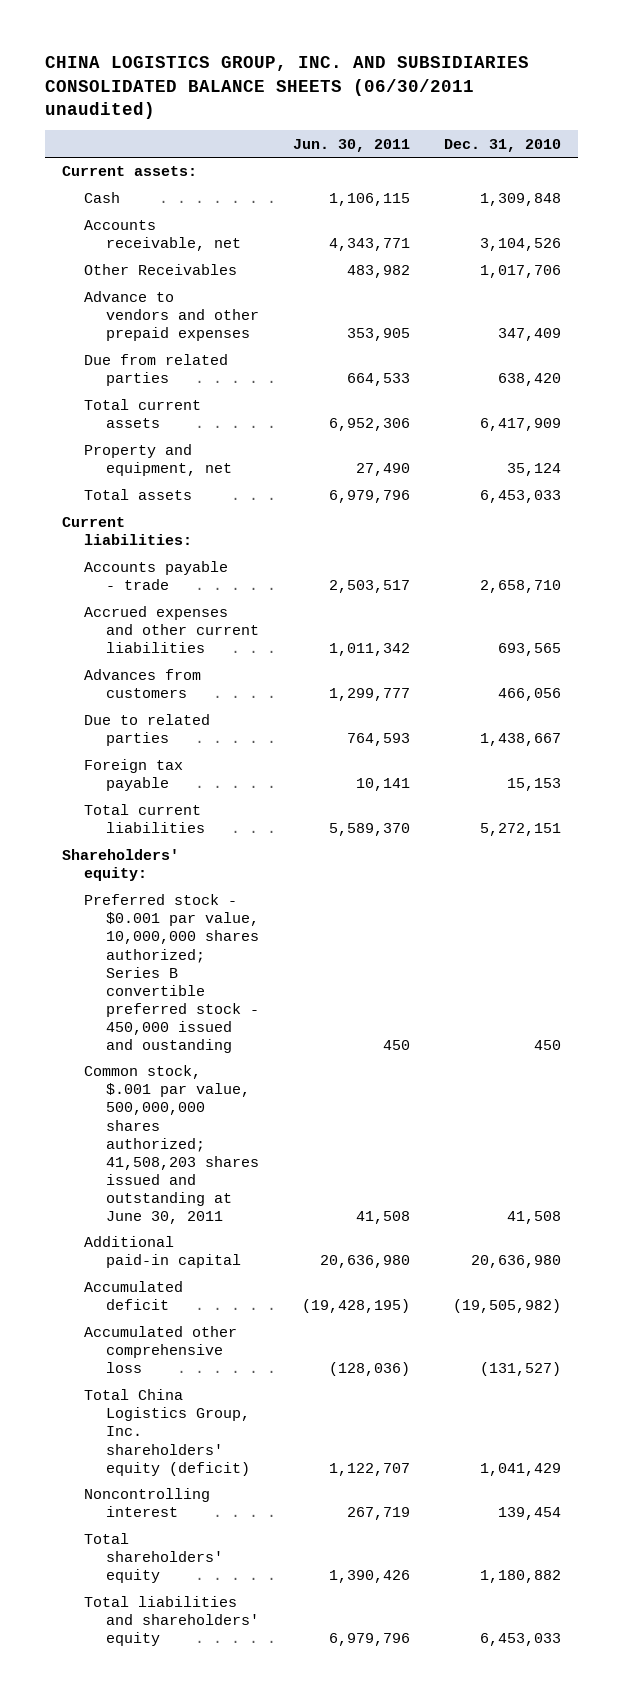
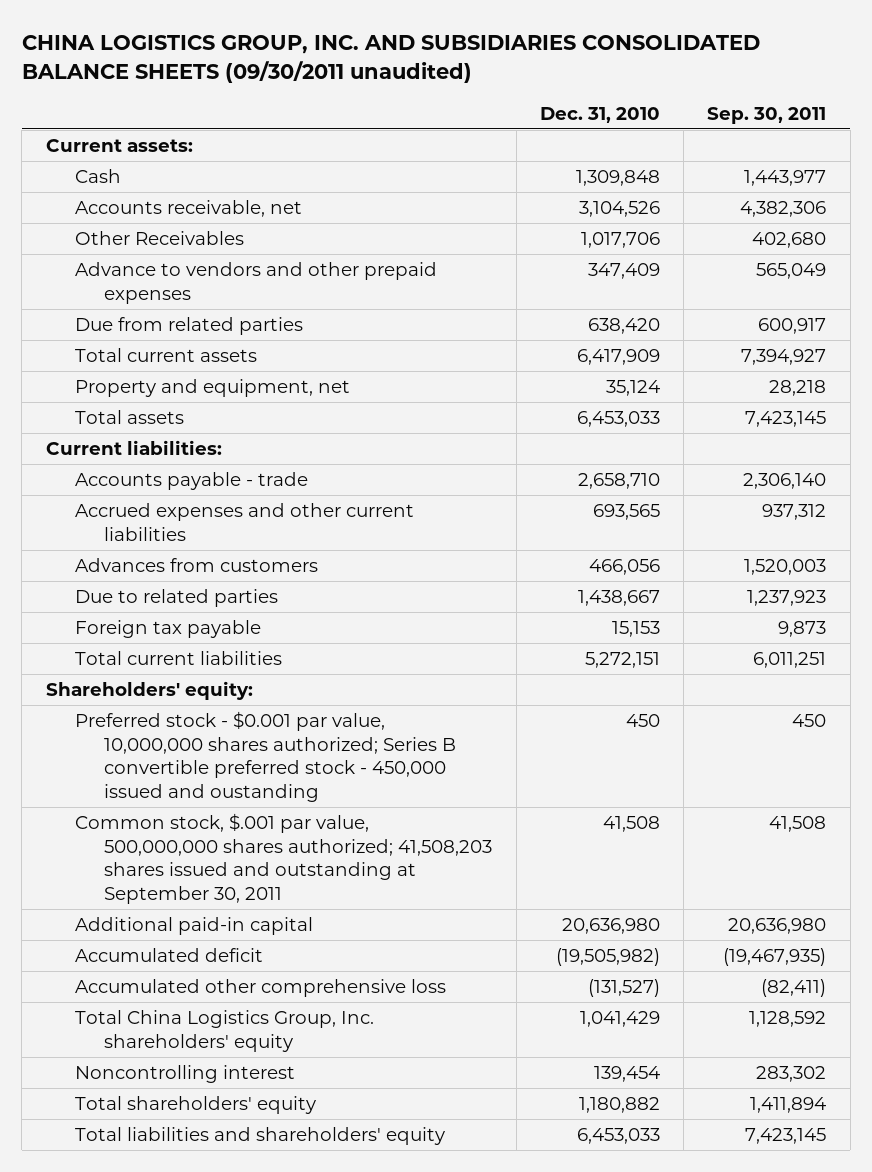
[44,56,529,120] CHINA LOGISTICS GROUP, INC. AND SUBSIDIARIES CONSOLIDATED BALANCE SHEETS (06/30/2011 unaudited) -> [21,35,760,84] CHINA LOGISTICS GROUP, INC. AND SUBSIDIARIES CONSOLIDATED BALANCE SHEETS (09/30/2011 unaudited)
[293,138,411,152] Jun. 30, 2011 -> none
none -> [707,106,827,124] Sep. 30, 2011
[83,1065,260,1224] Common stock, $.001 par value, 500,000,000 shares authorized; 41,508,203 shares issued and outstanding at June 30, 2011 -> [74,813,493,904] Common stock, $.001 par value, 500,000,000 shares authorized; 41,508,203 shares issued and outstanding at September 30, 2011
[83,1389,251,1476] Total China Logistics Group, Inc. shareholders' equity (deficit) -> [74,1010,374,1052] Total China Logistics Group, Inc. shareholders' equity

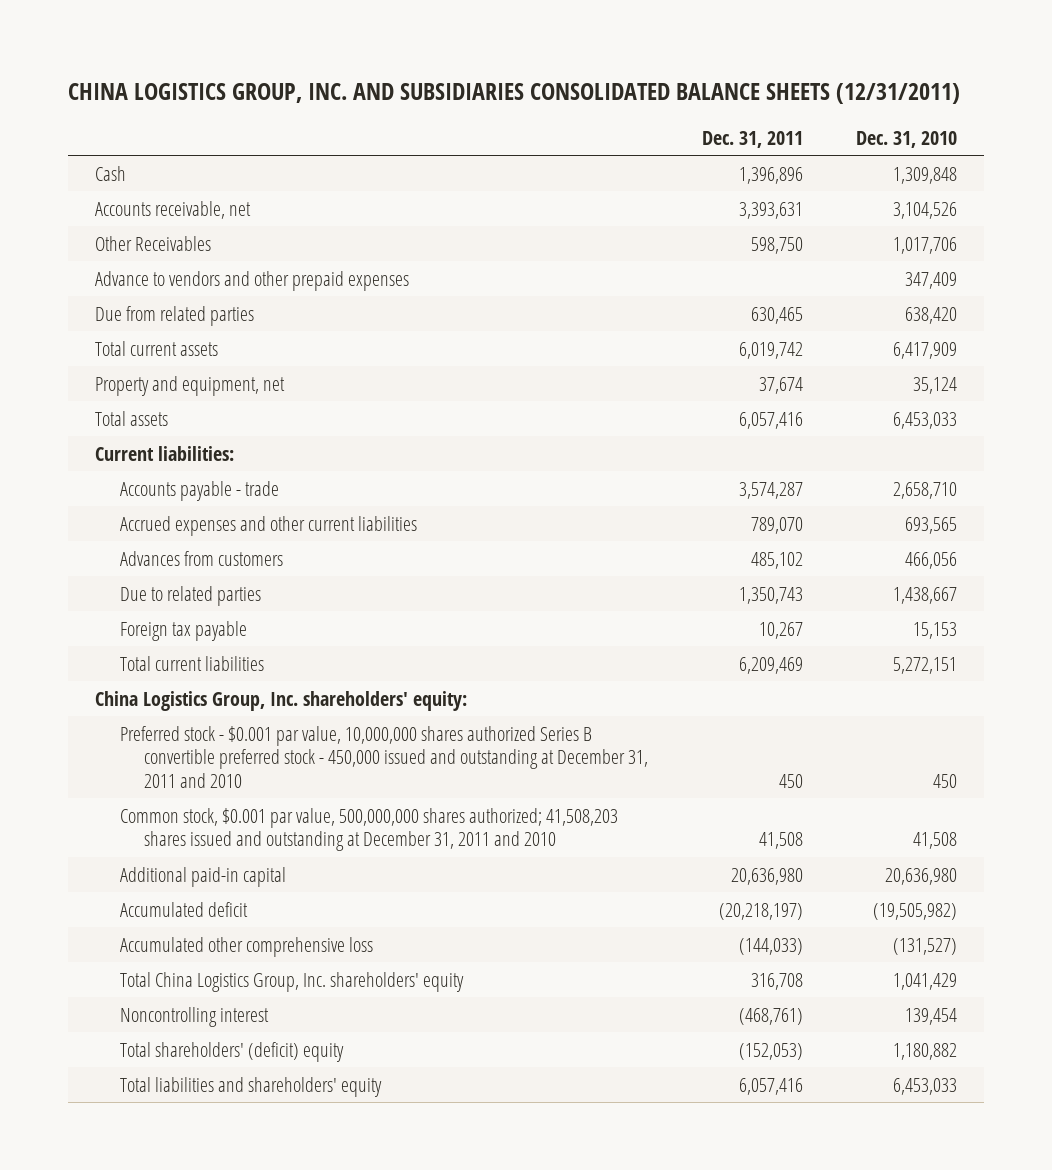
[21,35,760,84] CHINA LOGISTICS GROUP, INC. AND SUBSIDIARIES CONSOLIDATED BALANCE SHEETS (09/30/2011 unaudited) -> [68,82,961,104] CHINA LOGISTICS GROUP, INC. AND SUBSIDIARIES CONSOLIDATED BALANCE SHEETS (12/31/2011)
[707,106,827,124] Sep. 30, 2011 -> none
none -> [701,130,803,148] Dec. 31, 2011
[45,139,193,153] Current assets: -> none
[45,681,253,701] Shareholders' equity: -> none
none -> [95,690,468,711] China Logistics Group, Inc. shareholders' equity:
[74,711,457,802] Preferred stock - $0.001 par value, 10,000,000 shares authorized; Series B convertible preferred stock - 450,000 issued and oustanding -> [119,725,649,788] Preferred stock - $0.001 par value, 10,000,000 shares authorized Series B convertible preferred stock - 450,000 issued and outstanding at December 31, 2011 and 2010
[74,813,493,904] Common stock, $.001 par value, 500,000,000 shares authorized; 41,508,203 shares issued and outstanding at September 30, 2011 -> [119,807,618,852] Common stock, $0.001 par value, 500,000,000 shares authorized; 41,508,203 shares issued and outstanding at December 31, 2011 and 2010
[74,1096,316,1115] Total shareholders' equity -> [119,1041,344,1062] Total shareholders' (deficit) equity

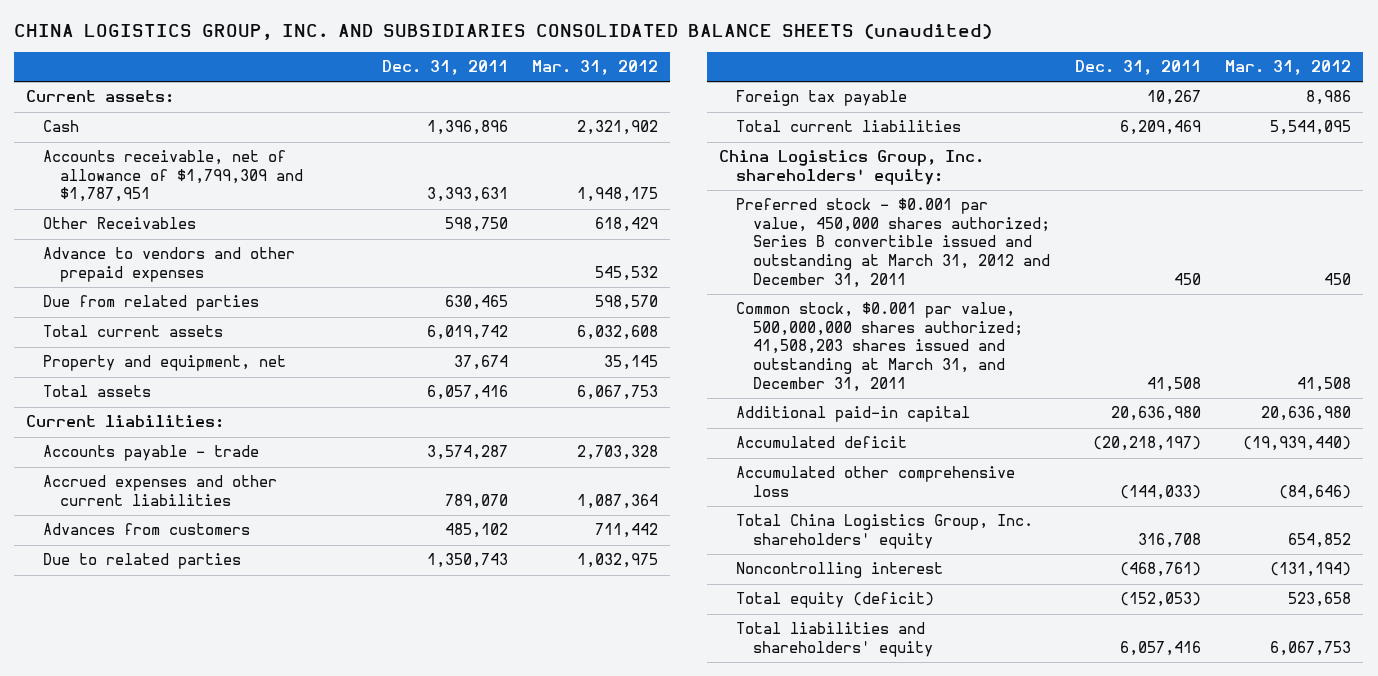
[68,82,961,104] CHINA LOGISTICS GROUP, INC. AND SUBSIDIARIES CONSOLIDATED BALANCE SHEETS (12/31/2011) -> [14,24,993,41] CHINA LOGISTICS GROUP, INC. AND SUBSIDIARIES CONSOLIDATED BALANCE SHEETS (unaudited)
[856,130,958,148] Dec. 31, 2010 -> none
none -> [532,60,659,76] Mar. 31, 2012
none -> [26,90,175,104] Current assets:
[95,200,252,219] Accounts receivable, net -> [43,150,304,203] Accounts receivable, net of allowance of $1,799,309 and $1,787,951
[119,725,649,788] Preferred stock - $0.001 par value, 10,000,000 shares authorized Series B convertible preferred stock - 450,000 issued and outstanding at December 31, 2011 and 2010 -> [736,198,1051,288] Preferred stock - $0.001 par value, 450,000 shares authorized; Series B convertible issued and outstanding at March 31, 2012 and December 31, 2011
[119,807,618,852] Common stock, $0.001 par value, 500,000,000 shares authorized; 41,508,203 shares issued and outstanding at December 31, 2011 and 2010 -> [736,302,1024,392] Common stock, $0.001 par value, 500,000,000 shares authorized; 41,508,203 shares issued and outstanding at March 31, and December 31, 2011
[119,1041,344,1062] Total shareholders' (deficit) equity -> [736,592,935,609] Total equity (deficit)

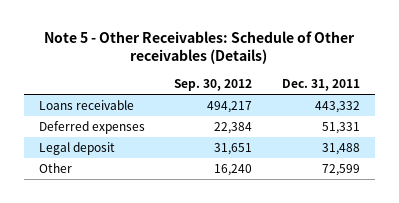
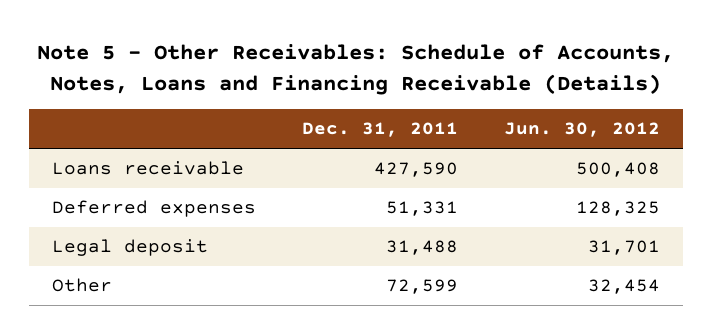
[44,30,356,65] Note 5 - Other Receivables: Schedule of Other receivables (Details) -> [37,44,675,95] Note 5 - Other Receivables: Schedule of Accounts, Notes, Loans and Financing Receivable (Details)
[174,79,253,92] Sep. 30, 2012 -> none
none -> [504,122,661,138] Jun. 30, 2012
[315,100,361,113] 443,332 -> [374,162,459,178] 427,590

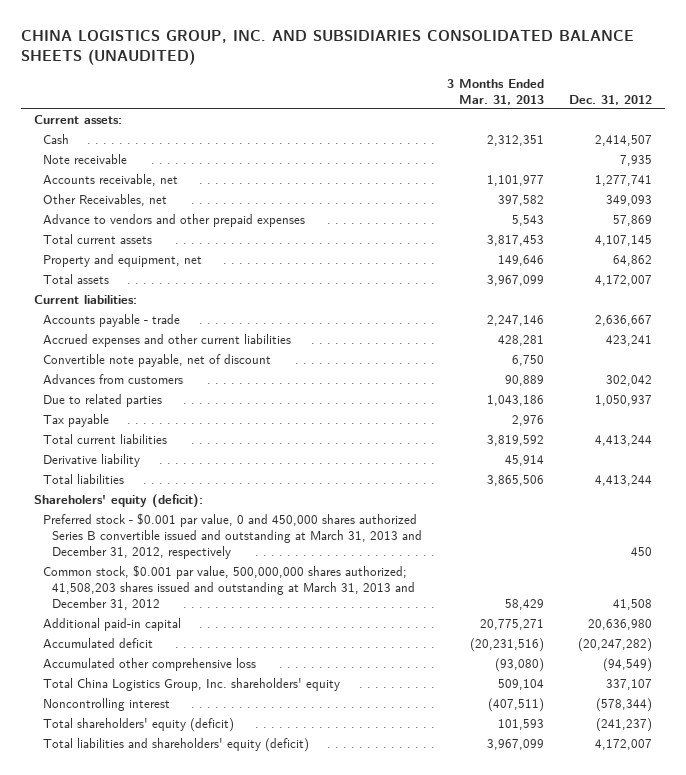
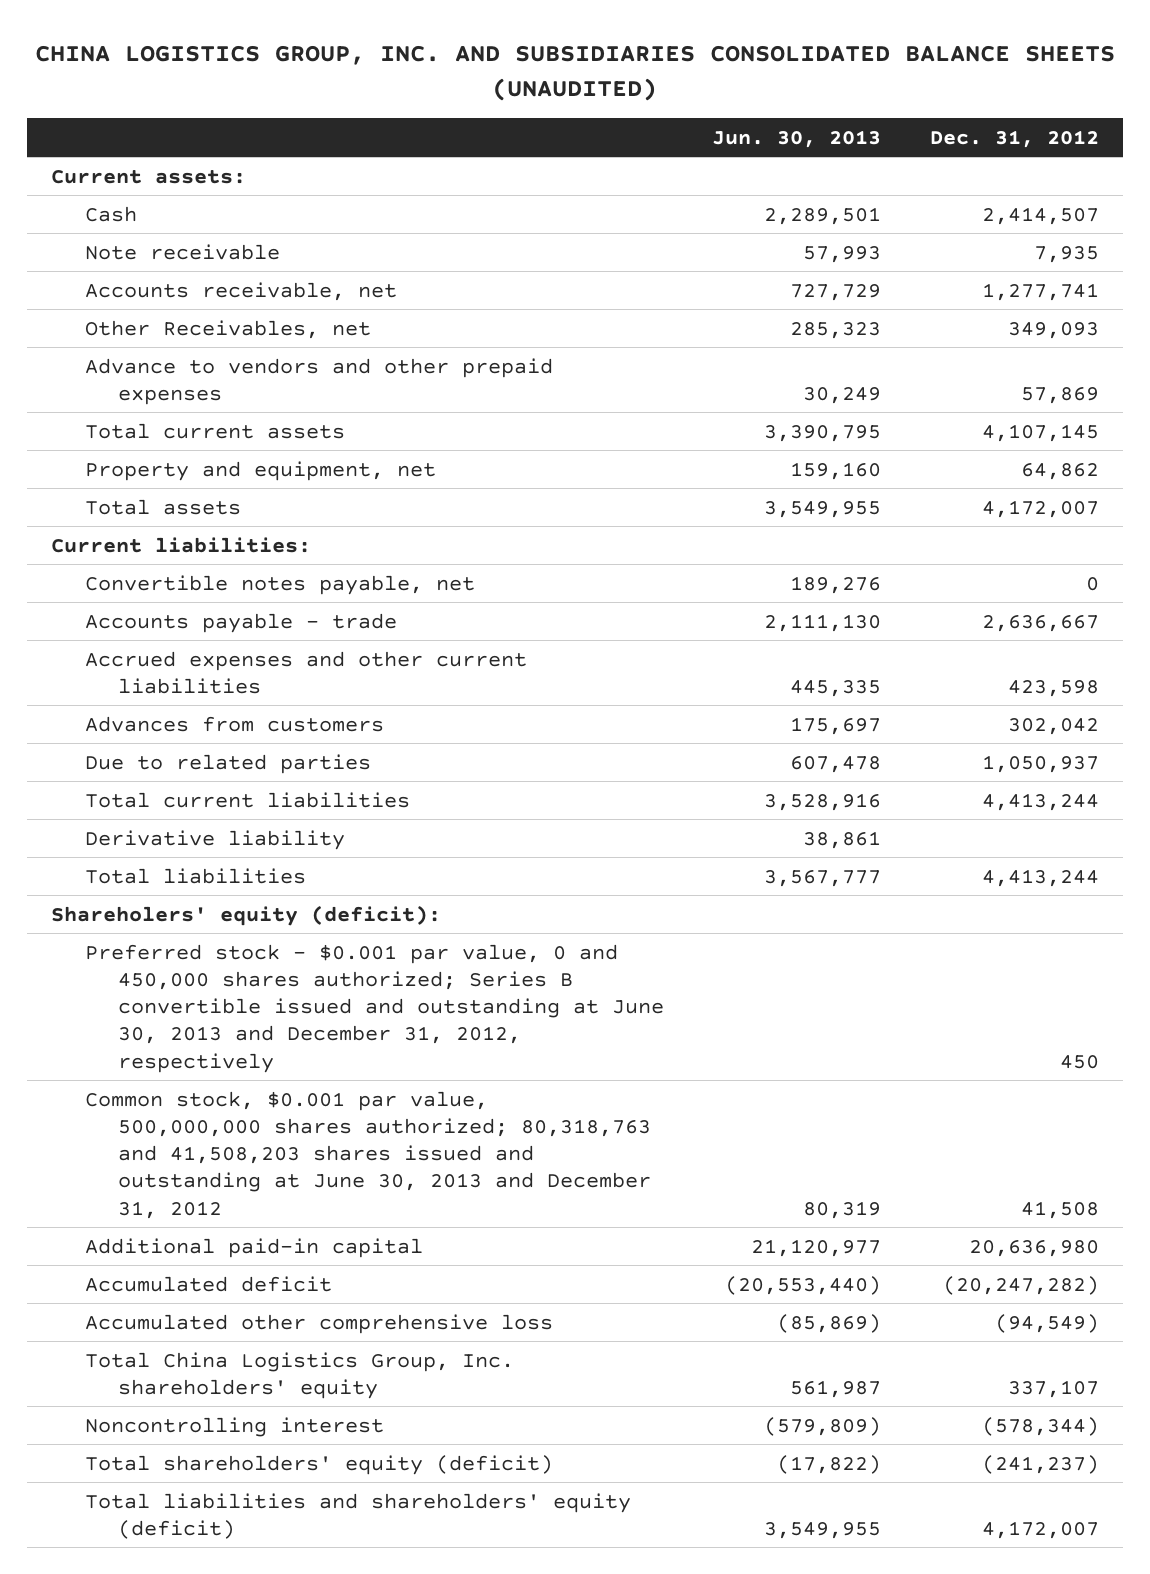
[447,78,545,105] 3 Months Ended Mar. 31, 2013 -> none
none -> [712,129,882,148] Jun. 30, 2013
none -> [84,574,475,595] Convertible notes payable, net
[42,354,271,368] Convertible note payable, net of discount -> none
[606,335,653,347] 423,241 -> [1007,679,1099,697] 423,598
[42,414,109,428] Tax payable -> none
[42,513,423,560] Preferred stock - $0.001 par value, 0 and 450,000 shares authorized Series B convertible issued and outstanding at March 31, 2013 and December 31, 2012, respectively -> [84,943,665,1073] Preferred stock - $0.001 par value, 0 and 450,000 shares authorized; Series B convertible issued and outstanding at June 30, 2013 and December 31, 2012, respectively
[42,565,416,611] Common stock, $0.001 par value, 500,000,000 shares authorized; 41,508,203 shares issued and outstanding at March 31, 2013 and December 31, 2012 -> [84,1090,652,1219] Common stock, $0.001 par value, 500,000,000 shares authorized; 80,318,763 and 41,508,203 shares issued and outstanding at June 30, 2013 and December 31, 2012

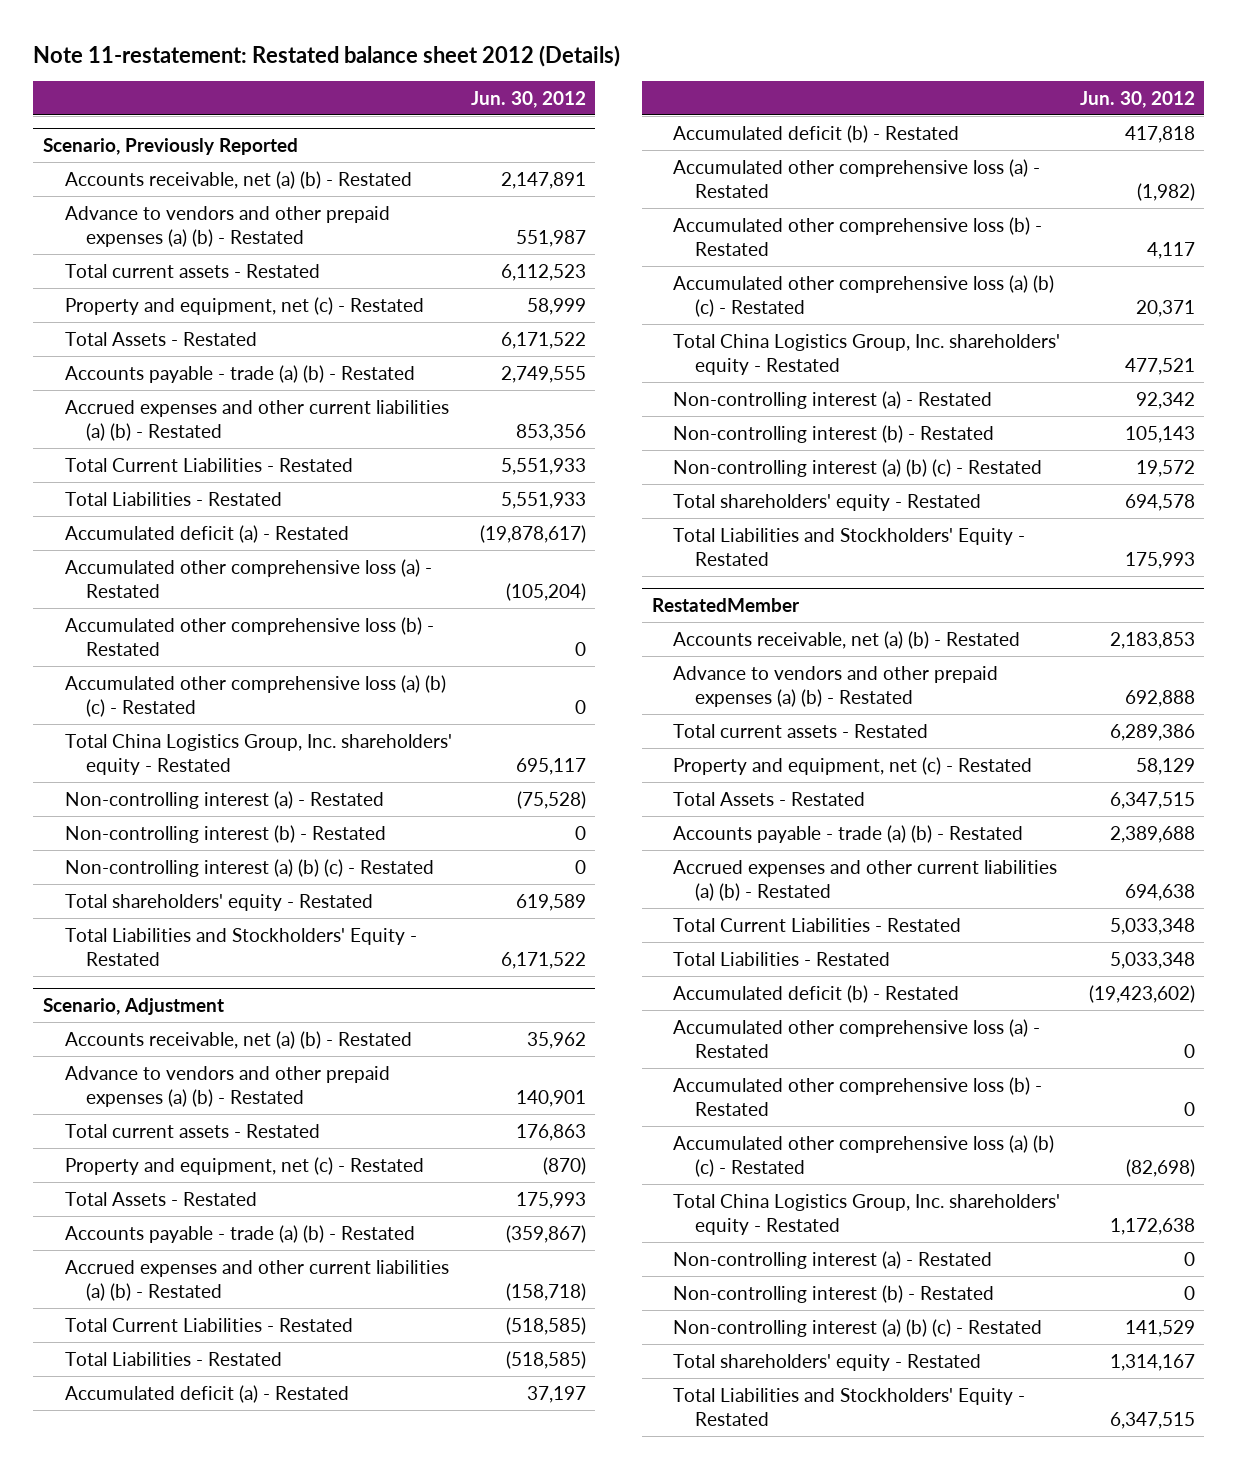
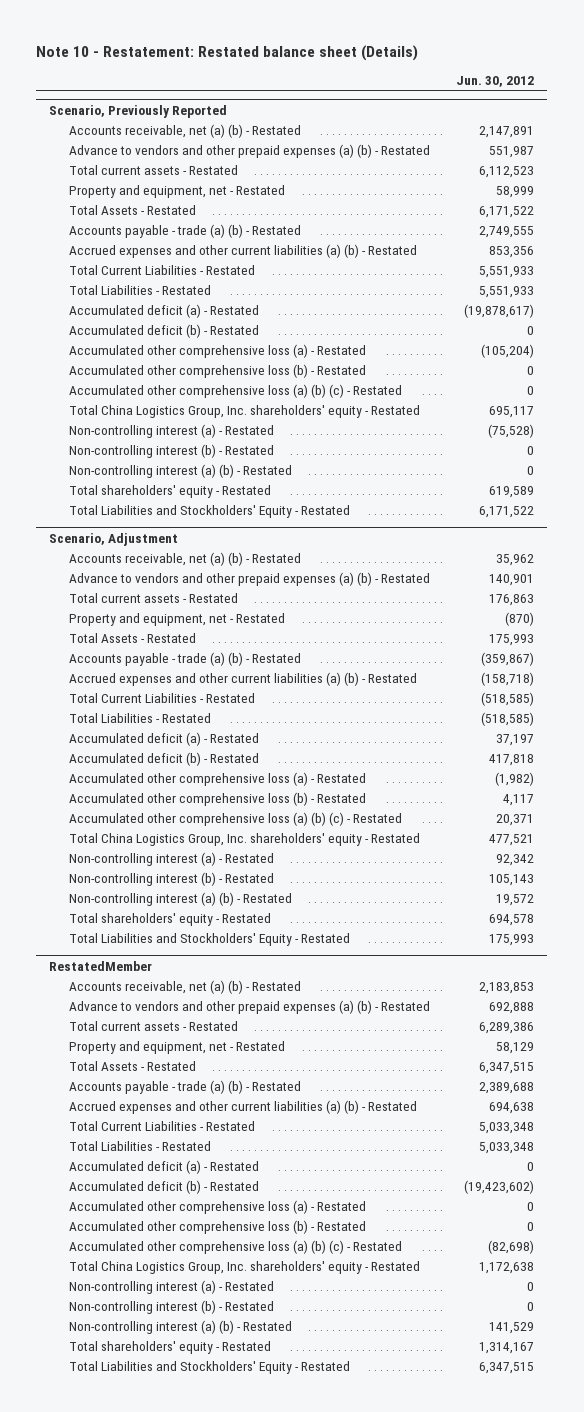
[33,44,621,67] Note 11-restatement: Restated balance sheet 2012 (Details) -> [36,44,419,61] Note 10 - Restatement: Restated balance sheet (Details)
[64,296,424,315] Property and equipment, net (c) - Restated -> [69,184,286,198] Property and equipment, net - Restated
none -> [69,323,260,338] Accumulated deficit (b) - Restated
[64,858,434,877] Non-controlling interest (a) (b) (c) - Restated -> [69,463,293,478] Non-controlling interest (a) (b) - Restated
[64,1156,424,1175] Property and equipment, net (c) - Restated -> [69,612,286,626] Property and equipment, net - Restated
[673,458,1043,477] Non-controlling interest (a) (b) (c) - Restated -> [69,891,293,906] Non-controlling interest (a) (b) - Restated
[673,756,1033,775] Property and equipment, net (c) - Restated -> [69,1040,286,1054] Property and equipment, net - Restated
none -> [69,1159,260,1174] Accumulated deficit (a) - Restated
[673,1318,1043,1337] Non-controlling interest (a) (b) (c) - Restated -> [69,1319,293,1334] Non-controlling interest (a) (b) - Restated

